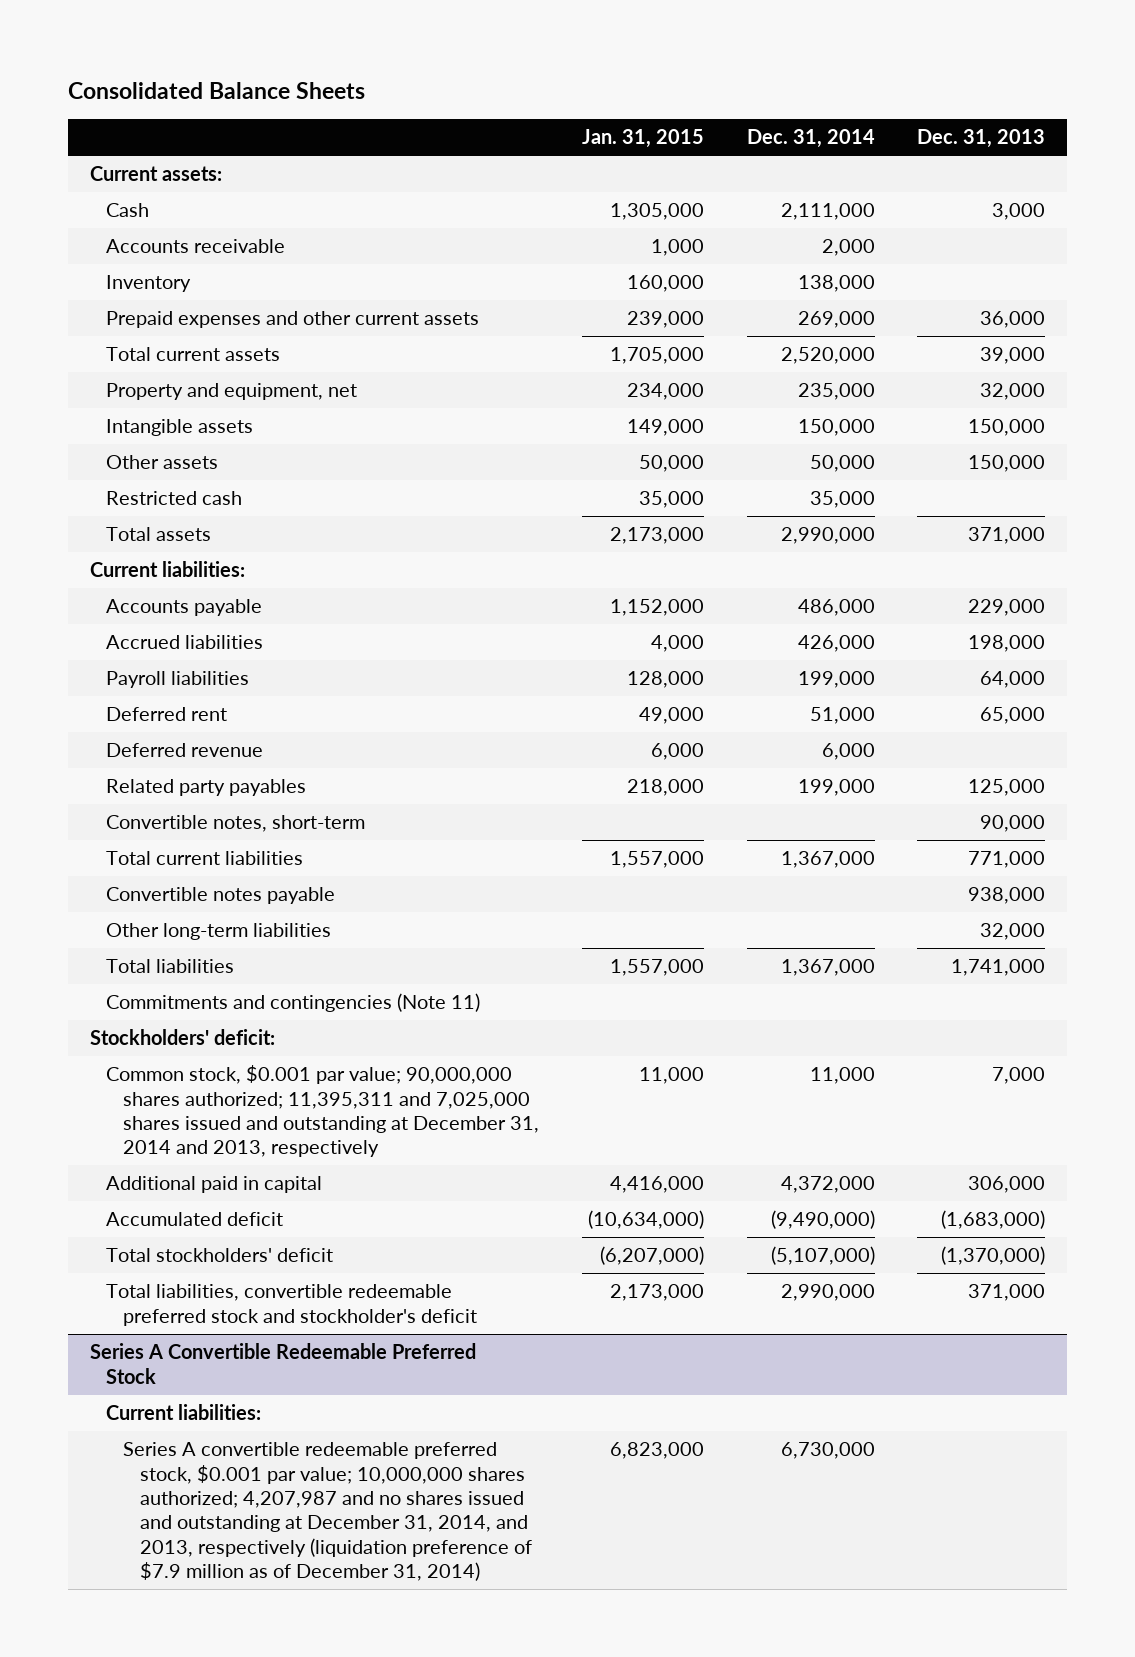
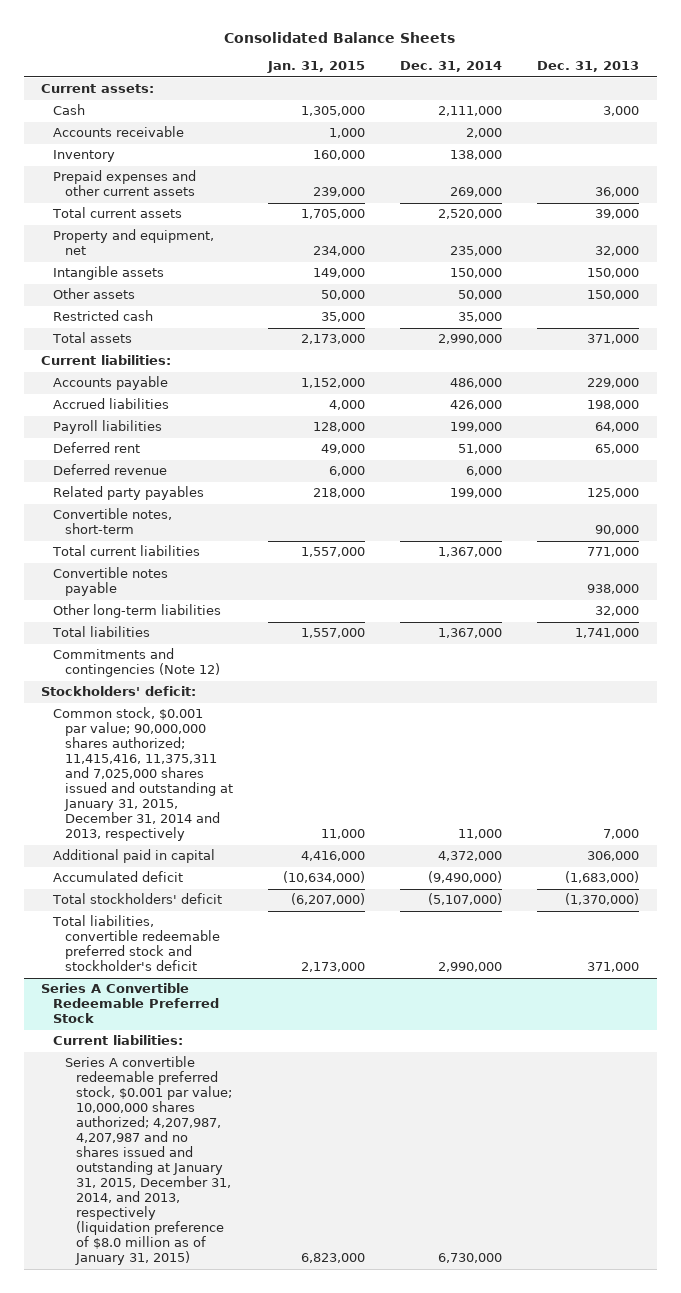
[106,993,481,1013] Commitments and contingencies (Note 11) -> [52,648,220,678] Commitments and contingencies (Note 12)
[106,1065,540,1158] Common stock, $0.001 par value; 90,000,000 shares authorized; 11,395,311 and 7,025,000 shares issued and outstanding at December 31, 2014 and 2013, respectively -> [52,707,233,842] Common stock, $0.001 par value; 90,000,000 shares authorized; 11,415,416, 11,375,311 and 7,025,000 shares issued and outstanding at January 31, 2015, December 31, 2014 and 2013, respectively
[123,1442,532,1582] Series A convertible redeemable preferred stock, $0.001 par value; 10,000,000 shares authorized; 4,207,987 and no shares issued and outstanding at December 31, 2014, and 2013, respectively (liquidation preference of $7.9 million as of December 31, 2014) -> [64,1056,233,1266] Series A convertible redeemable preferred stock, $0.001 par value; 10,000,000 shares authorized; 4,207,987, 4,207,987 and no shares issued and outstanding at January 31, 2015, December 31, 2014, and 2013, respectively (liquidation preference of $8.0 million as of January 31, 2015)

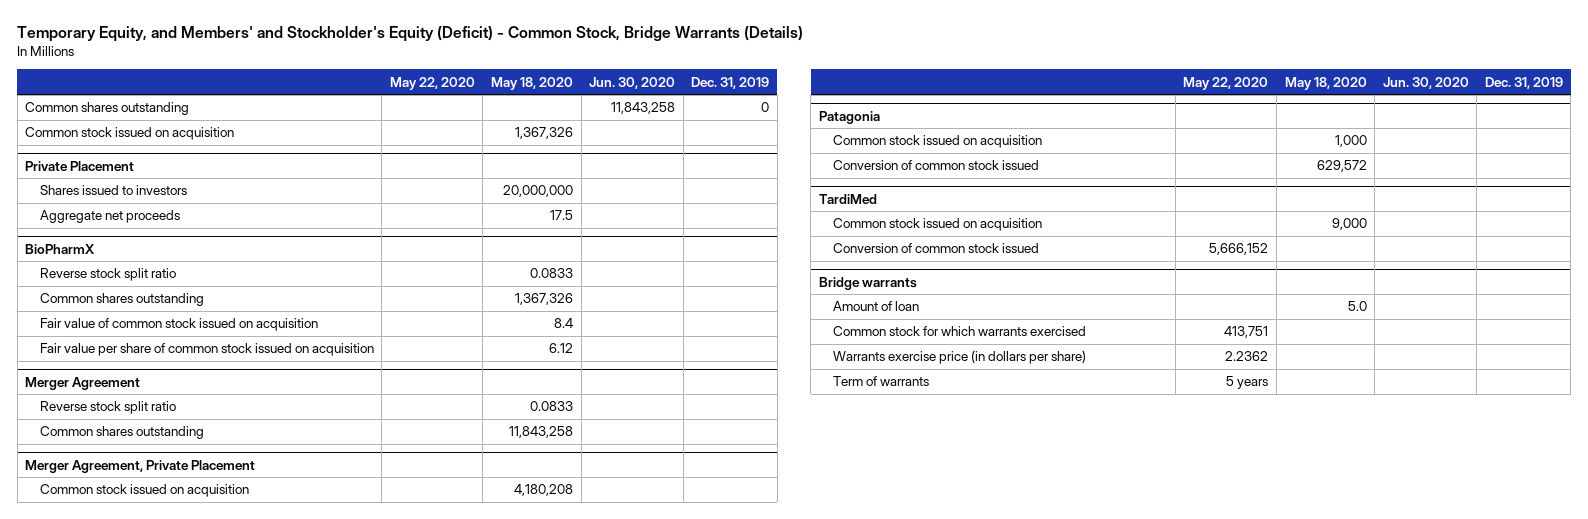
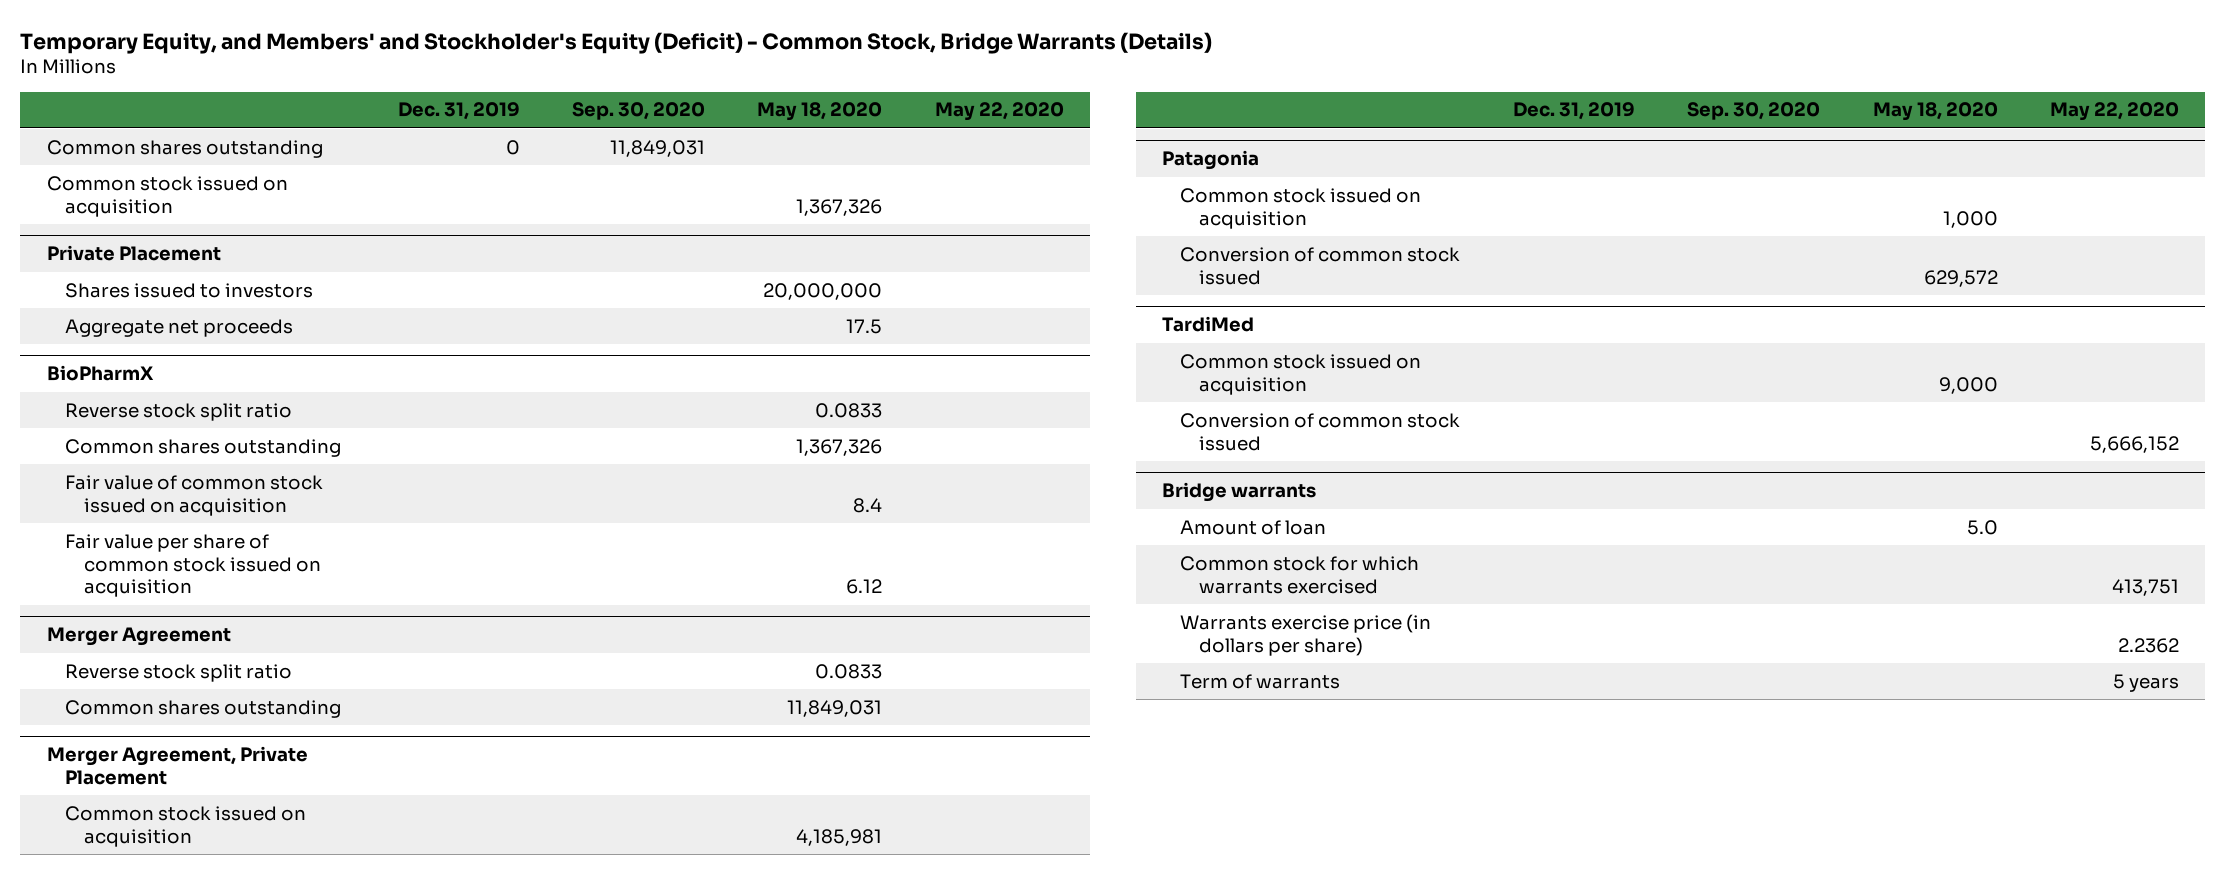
[589,76,676,89] Jun. 30, 2020 -> none
none -> [572,102,706,121] Sep. 30, 2020
[509,426,574,439] 11,843,258 -> [787,699,883,717] 11,849,031
[514,484,574,497] 4,180,208 -> [796,828,883,846] 4,185,981

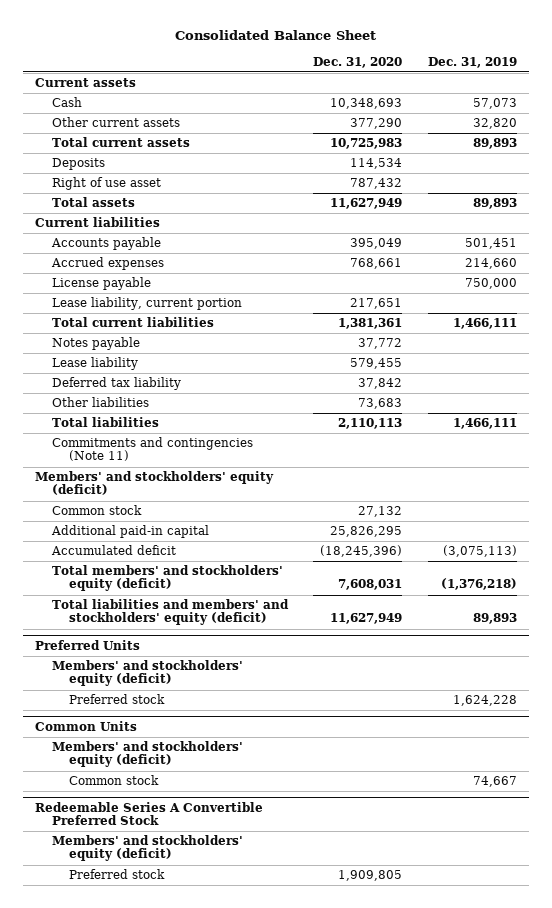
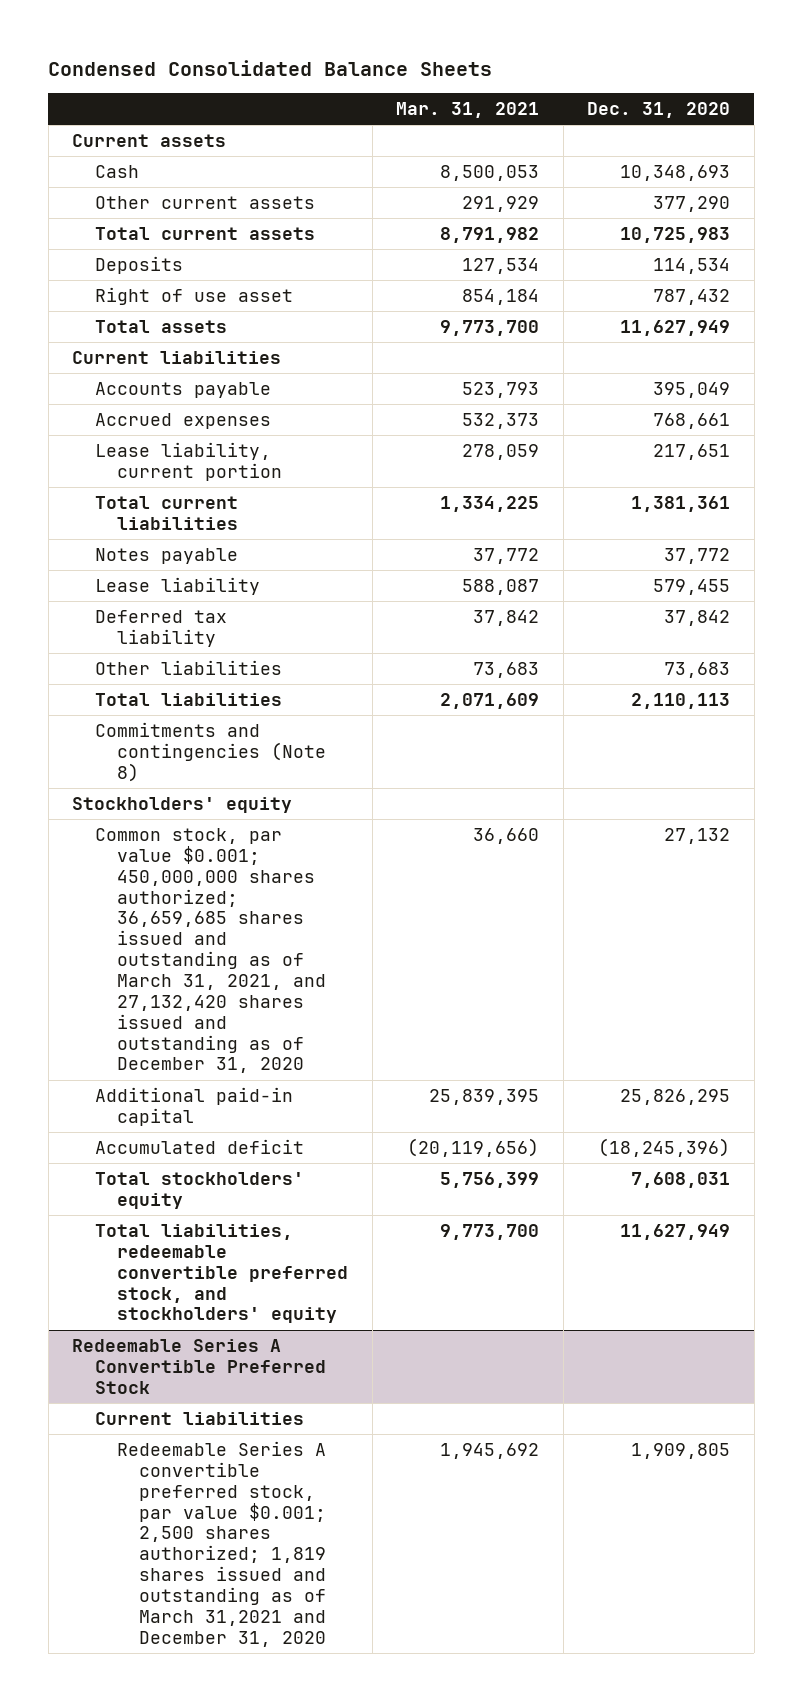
[174,30,376,41] Consolidated Balance Sheet -> [48,59,493,76] Condensed Consolidated Balance Sheets
[427,56,517,68] Dec. 31, 2019 -> none
none -> [396,101,540,118] Mar. 31, 2021
[52,277,152,291] License payable -> none
[52,437,254,462] Commitments and contingencies (Note 11) -> [94,721,327,782] Commitments and contingencies (Note 8)
[35,471,275,496] Members' and stockholders' equity (deficit) -> [72,796,293,813] Stockholders' equity
[52,505,143,516] Common stock -> [94,827,327,1074] Common stock, par value $0.001; 450,000,000 shares authorized; 36,659,685 shares issued and outstanding as of March 31, 2021, and 27,132,420 shares issued and outstanding as of December 31, 2020
[35,639,141,650] Preferred Units -> none
[52,660,244,687] Members' and stockholders' equity (deficit) -> none
[69,694,166,705] Preferred stock -> none
[35,720,138,731] Common Units -> none
[52,741,244,768] Members' and stockholders' equity (deficit) -> none
[69,775,160,786] Common stock -> none
[52,565,284,592] Total members' and stockholders' equity (deficit) -> [94,1171,304,1209] Total stockholders' equity
[52,599,290,626] Total liabilities and members' and stockholders' equity (deficit) -> [94,1223,349,1324] Total liabilities, redeemable convertible preferred stock, and stockholders' equity
[52,835,244,862] Members' and stockholders' equity (deficit) -> none
none -> [94,1411,304,1425] Current liabilities
[69,869,166,880] Preferred stock -> [117,1440,327,1647] Redeemable Series A convertible preferred stock, par value $0.001; 2,500 shares authorized; 1,819 shares issued and outstanding as of March 31,2021 and December 31, 2020

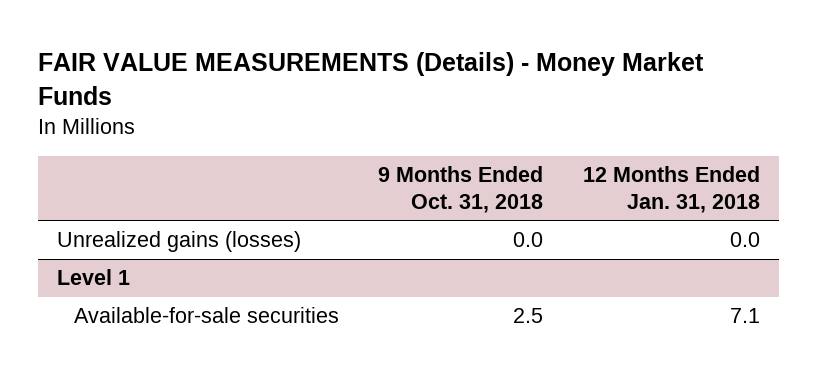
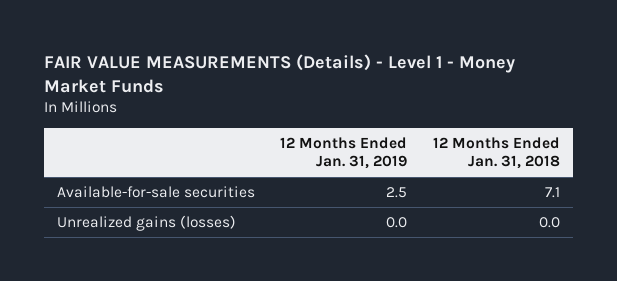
[37,52,704,105] FAIR VALUE MEASUREMENTS (Details) - Money Market Funds -> [43,53,515,93] FAIR VALUE MEASUREMENTS (Details) - Level 1 - Money Market Funds
[378,166,544,213] 9 Months Ended Oct. 31, 2018 -> none
none -> [280,136,408,170] 12 Months Ended Jan. 31, 2019
[57,269,131,286] Level 1 -> none
[57,231,302,253] Unrealized gains (losses) -> [56,214,236,231] Unrealized gains (losses)

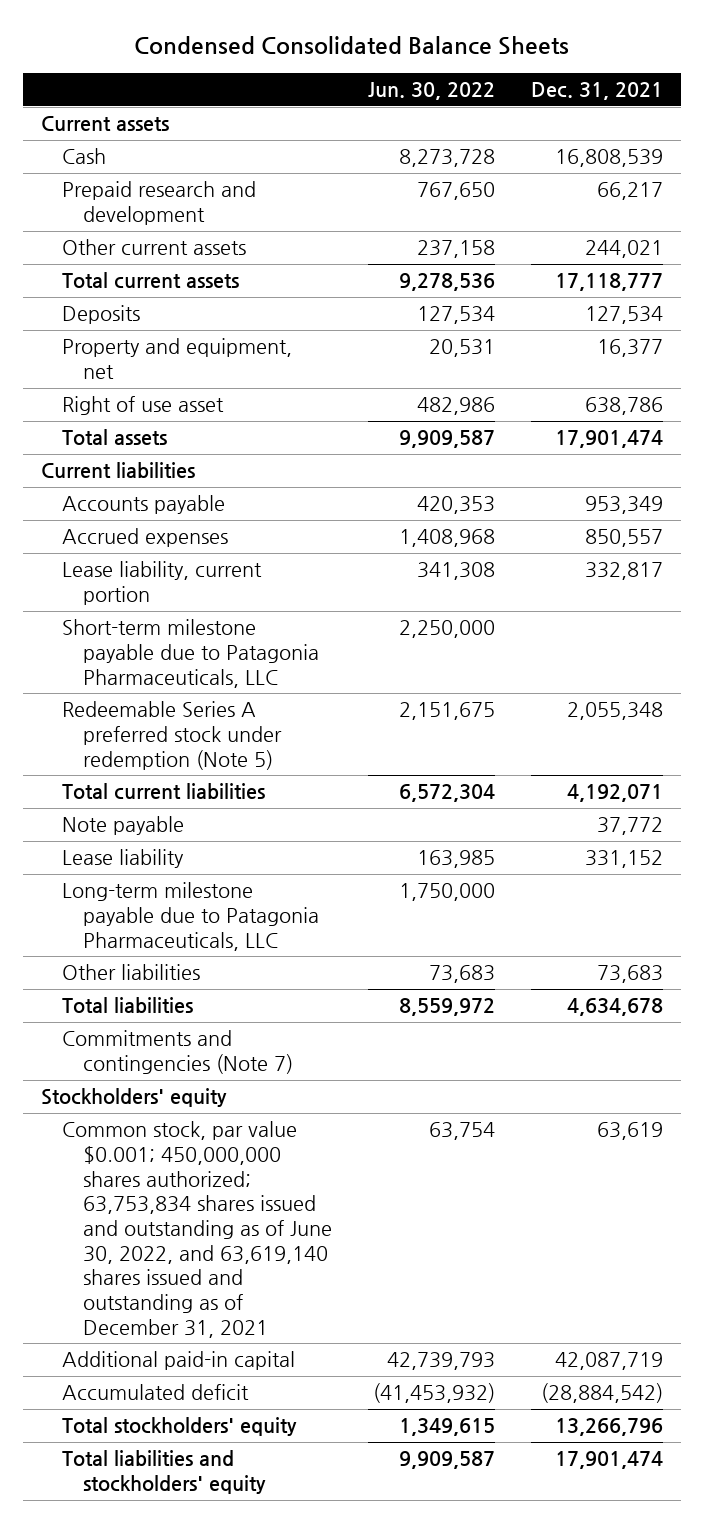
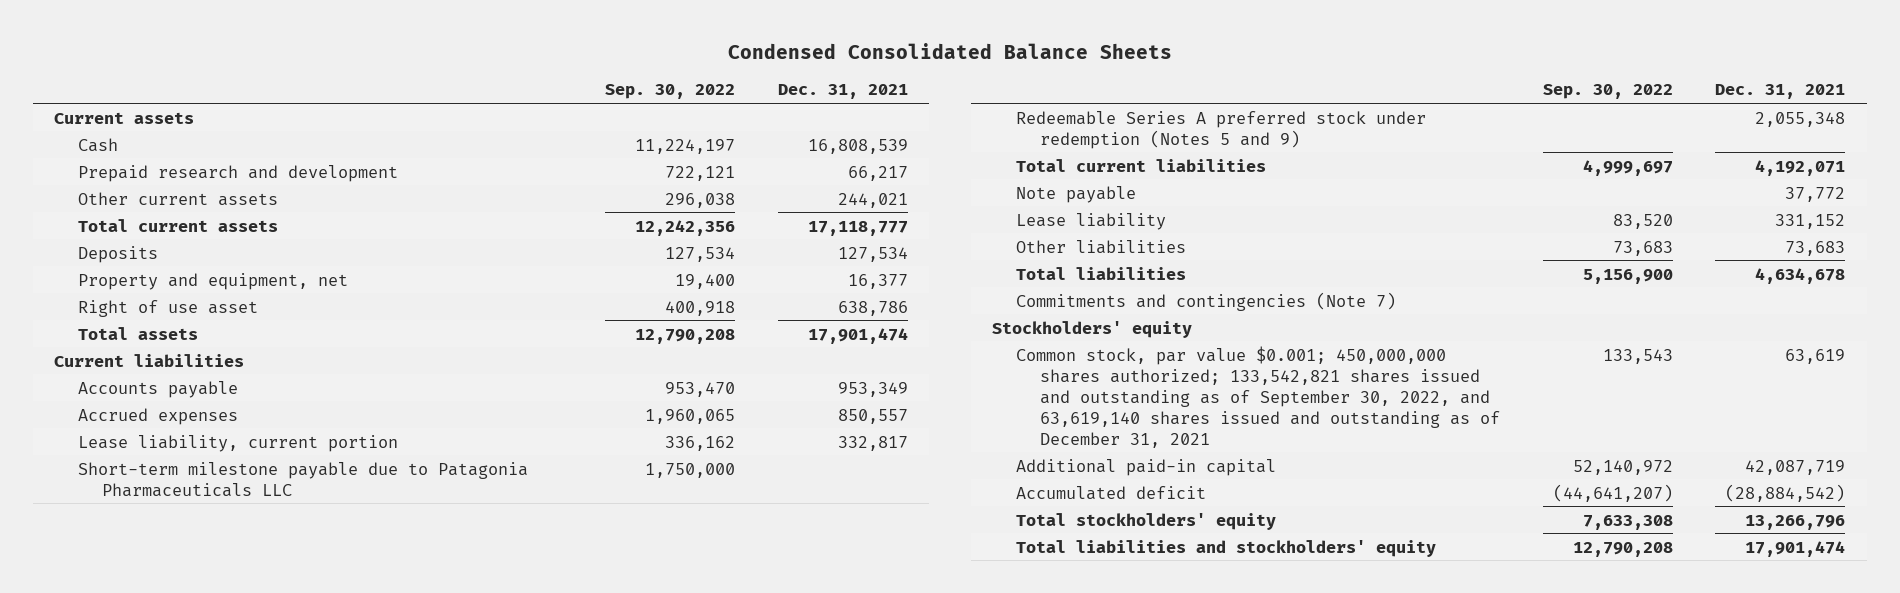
[368,81,496,100] Jun. 30, 2022 -> none
none -> [605,84,736,100] Sep. 30, 2022
[61,619,319,688] Short-term milestone payable due to Patagonia Pharmaceuticals, LLC -> [78,461,529,497] Short-term milestone payable due to Patagonia Pharmaceuticals LLC
[61,701,282,770] Redeemable Series A preferred stock under redemption (Note 5) -> [1016,110,1427,149] Redeemable Series A preferred stock under redemption (Notes 5 and 9)
[61,882,319,951] Long-term milestone payable due to Patagonia Pharmaceuticals, LLC -> none
[61,1121,332,1338] Common stock, par value $0.001; 450,000,000 shares authorized; 63,753,834 shares issued and outstanding as of June 30, 2022, and 63,619,140 shares issued and outstanding as of December 31, 2021 -> [1016,345,1501,448] Common stock, par value $0.001; 450,000,000 shares authorized; 133,542,821 shares issued and outstanding as of September 30, 2022, and 63,619,140 shares issued and outstanding as of December 31, 2021

